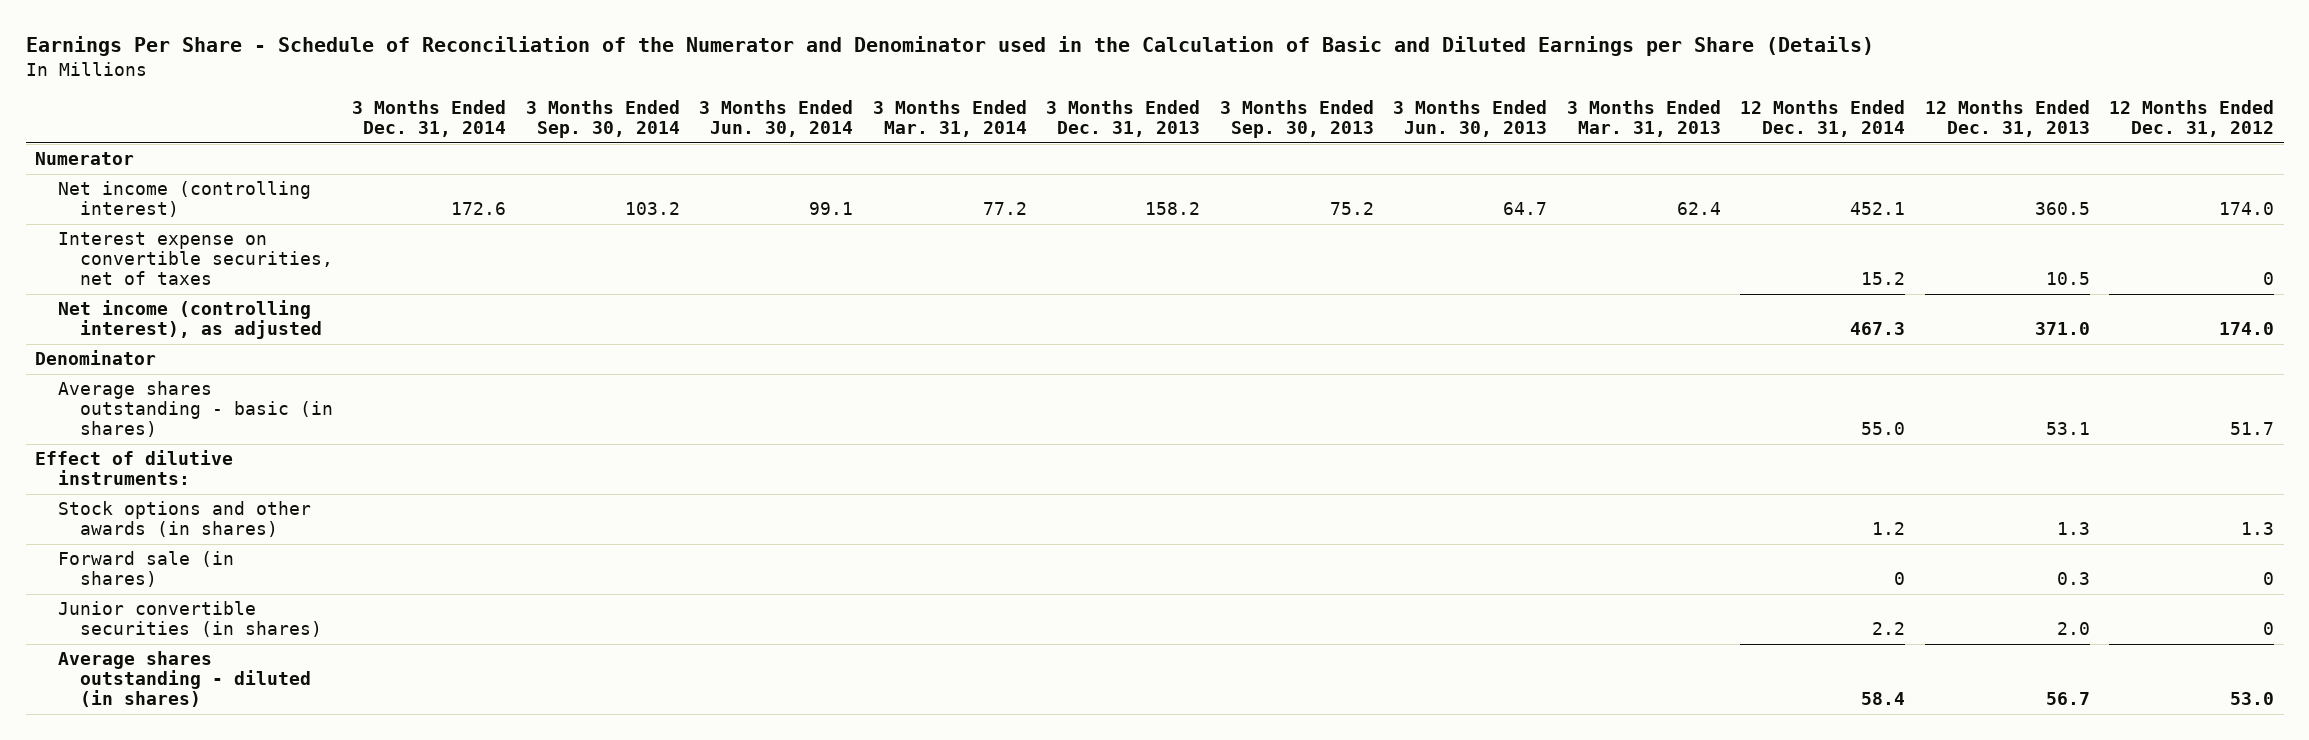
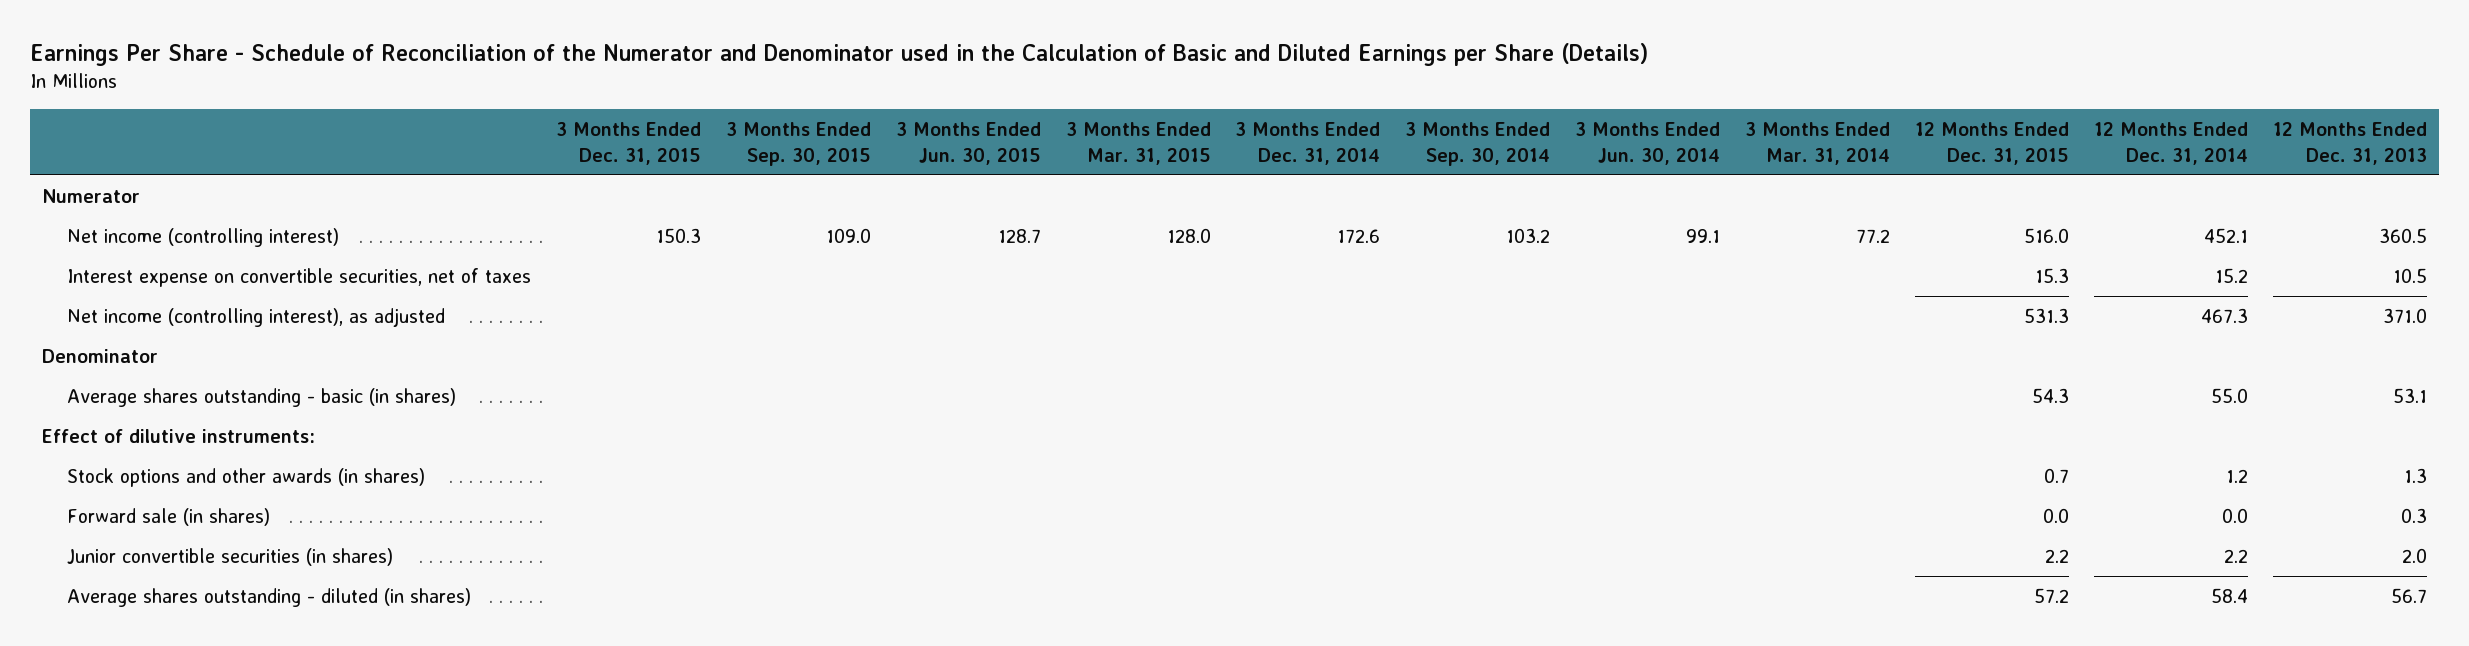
[1046,100,1201,138] 3 Months Ended Dec. 31, 2013 -> none
[1219,100,1374,139] 3 Months Ended Sep. 30, 2013 -> none
[1393,100,1548,138] 3 Months Ended Jun. 30, 2013 -> none
[1566,100,1721,138] 3 Months Ended Mar. 31, 2013 -> none
[2109,100,2275,138] 12 Months Ended Dec. 31, 2012 -> none
none -> [555,121,701,165] 3 Months Ended Dec. 31, 2015
none -> [725,121,871,166] 3 Months Ended Sep. 30, 2015
none -> [895,121,1041,165] 3 Months Ended Jun. 30, 2015
none -> [1065,121,1211,165] 3 Months Ended Mar. 31, 2015
none -> [1914,121,2069,165] 12 Months Ended Dec. 31, 2015
[1894,572,1906,586] 0 -> [2221,507,2248,523] 0.0

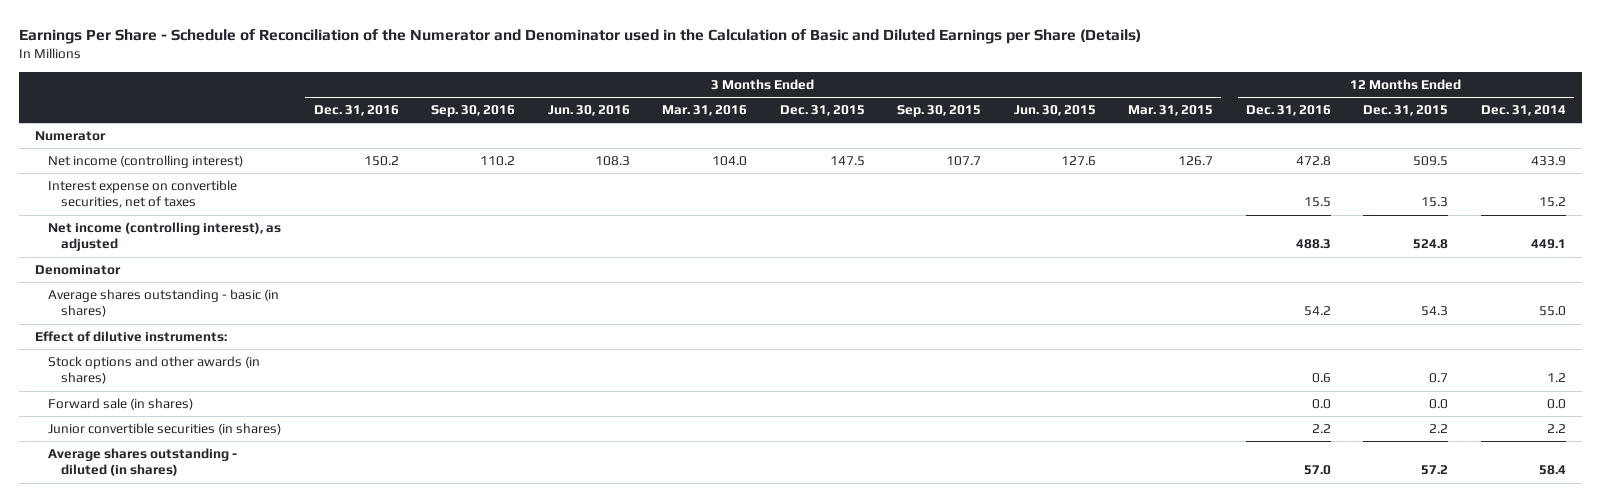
[1235,121,1381,165] 3 Months Ended Dec. 31, 2014 -> none
[1405,121,1551,166] 3 Months Ended Sep. 30, 2014 -> none
[1575,121,1721,165] 3 Months Ended Jun. 30, 2014 -> none
[1745,121,1891,165] 3 Months Ended Mar. 31, 2014 -> none
[2272,121,2427,165] 12 Months Ended Dec. 31, 2013 -> none
none -> [313,105,399,117] Dec. 31, 2016
none -> [431,105,516,118] Sep. 30, 2016
none -> [547,105,630,117] Jun. 30, 2016
none -> [662,105,748,117] Mar. 31, 2016
none -> [1245,105,1331,117] Dec. 31, 2016
[655,227,701,243] 150.3 -> [829,156,865,167] 147.5
[825,227,871,243] 109.0 -> [946,156,982,167] 107.7
[997,228,1041,243] 128.7 -> [1060,156,1096,167] 127.6
[1166,227,1211,243] 128.0 -> [1178,156,1214,167] 126.7
[2023,227,2069,243] 516.0 -> [1413,156,1449,167] 509.5
[2203,227,2248,243] 452.1 -> [1530,156,1566,167] 433.9
[2023,307,2069,323] 531.3 -> [1413,239,1449,250] 524.8
[2200,307,2248,323] 467.3 -> [1530,239,1566,250] 449.1

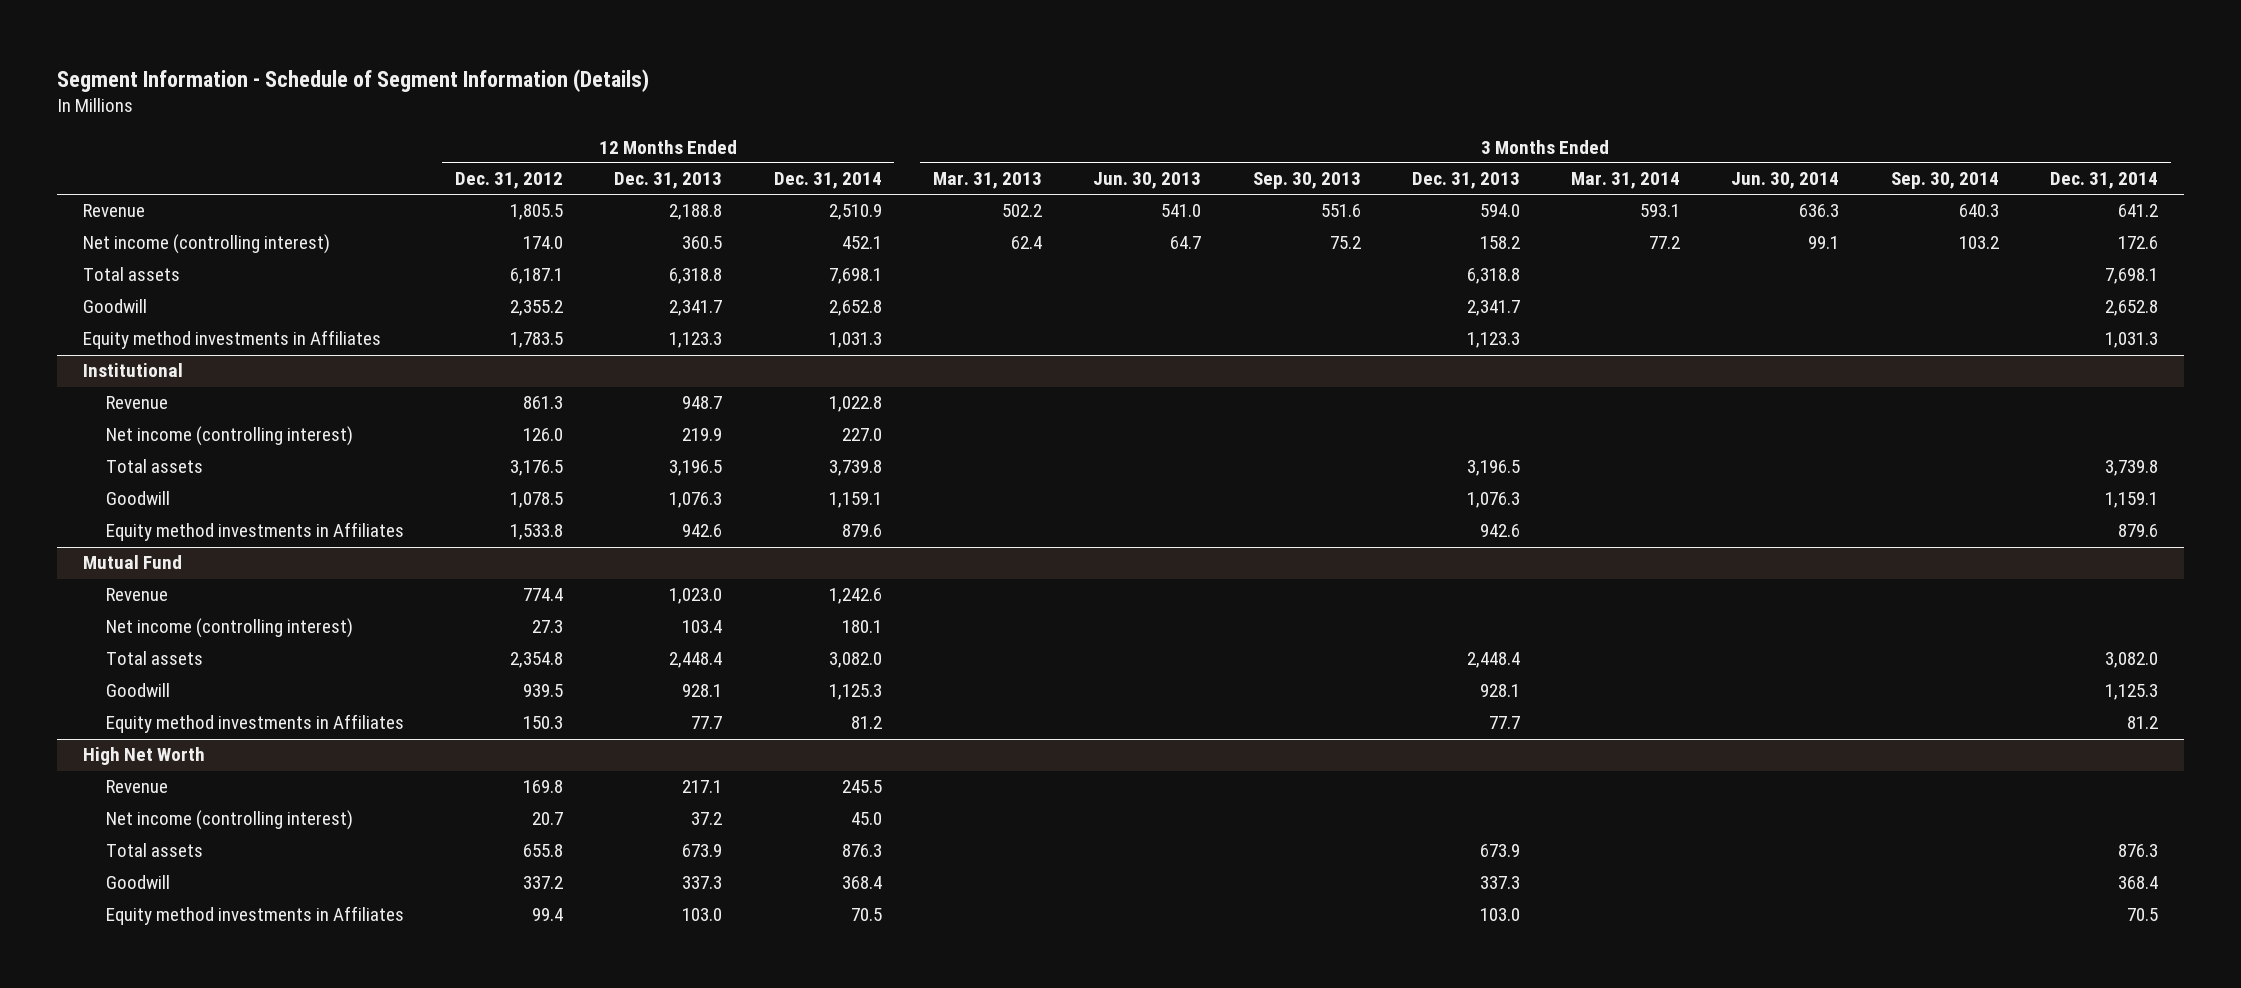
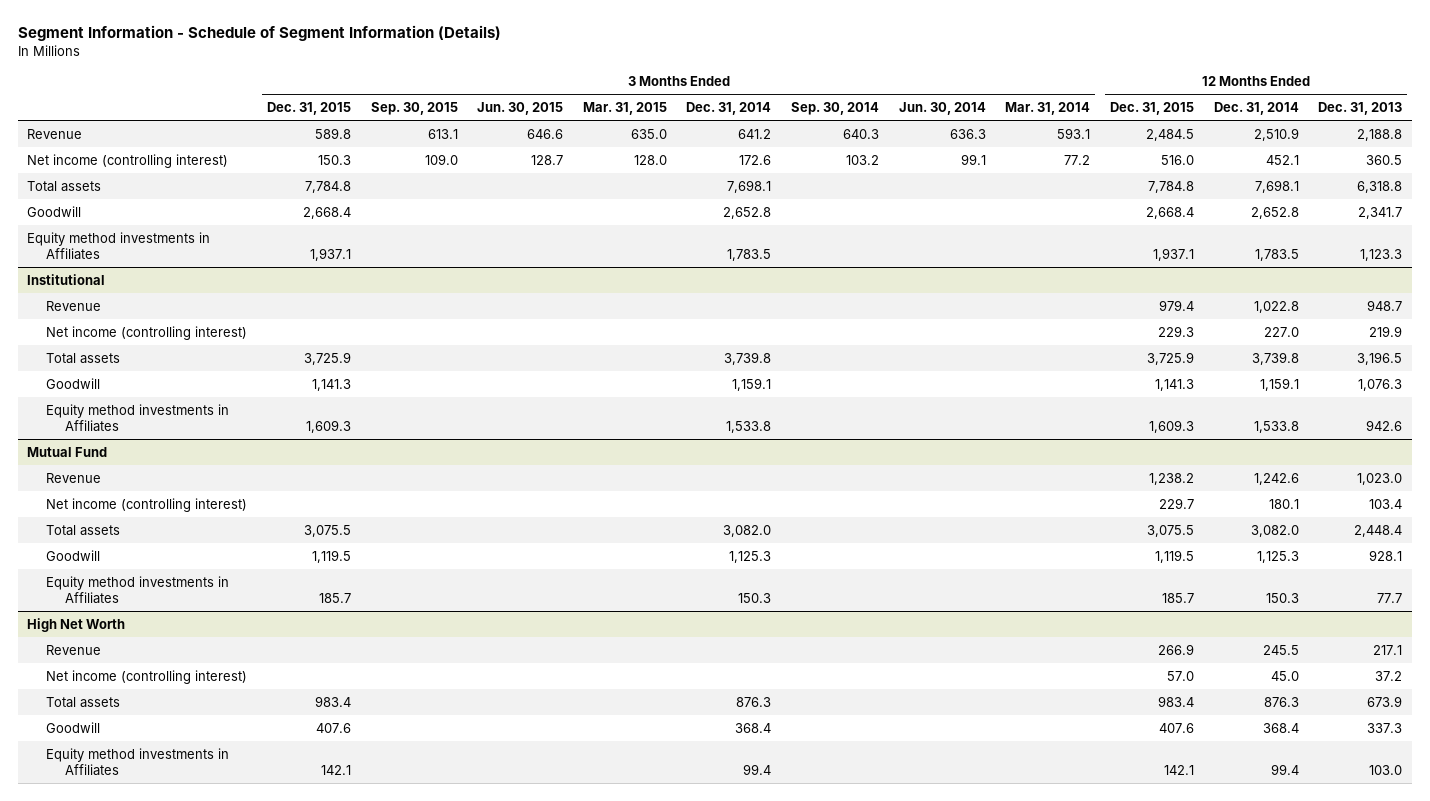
[454,172,563,190] Dec. 31, 2012 -> none
[932,172,1042,190] Mar. 31, 2013 -> none
[1093,172,1202,190] Jun. 30, 2013 -> none
[1252,172,1361,190] Sep. 30, 2013 -> none
[1411,172,1520,190] Dec. 31, 2013 -> none
none -> [266,102,351,116] Dec. 31, 2015
none -> [370,102,458,116] Sep. 30, 2015
none -> [477,102,564,116] Jun. 30, 2015
none -> [582,102,667,116] Mar. 31, 2015
none -> [1109,102,1194,116] Dec. 31, 2015
[828,332,882,349] 1,031.3 -> [1254,248,1299,261] 1,783.5
[2105,332,2159,349] 1,031.3 -> [727,248,772,261] 1,783.5
[841,524,882,538] 879.6 -> [1253,420,1299,433] 1,533.8
[2118,524,2159,538] 879.6 -> [726,420,772,433] 1,533.8
[850,716,882,730] 81.2 -> [1265,592,1299,603] 150.3
[2127,716,2159,730] 81.2 -> [738,592,772,603] 150.3
[850,908,882,922] 70.5 -> [1270,763,1299,775] 99.4
[2127,908,2159,922] 70.5 -> [743,763,772,775] 99.4

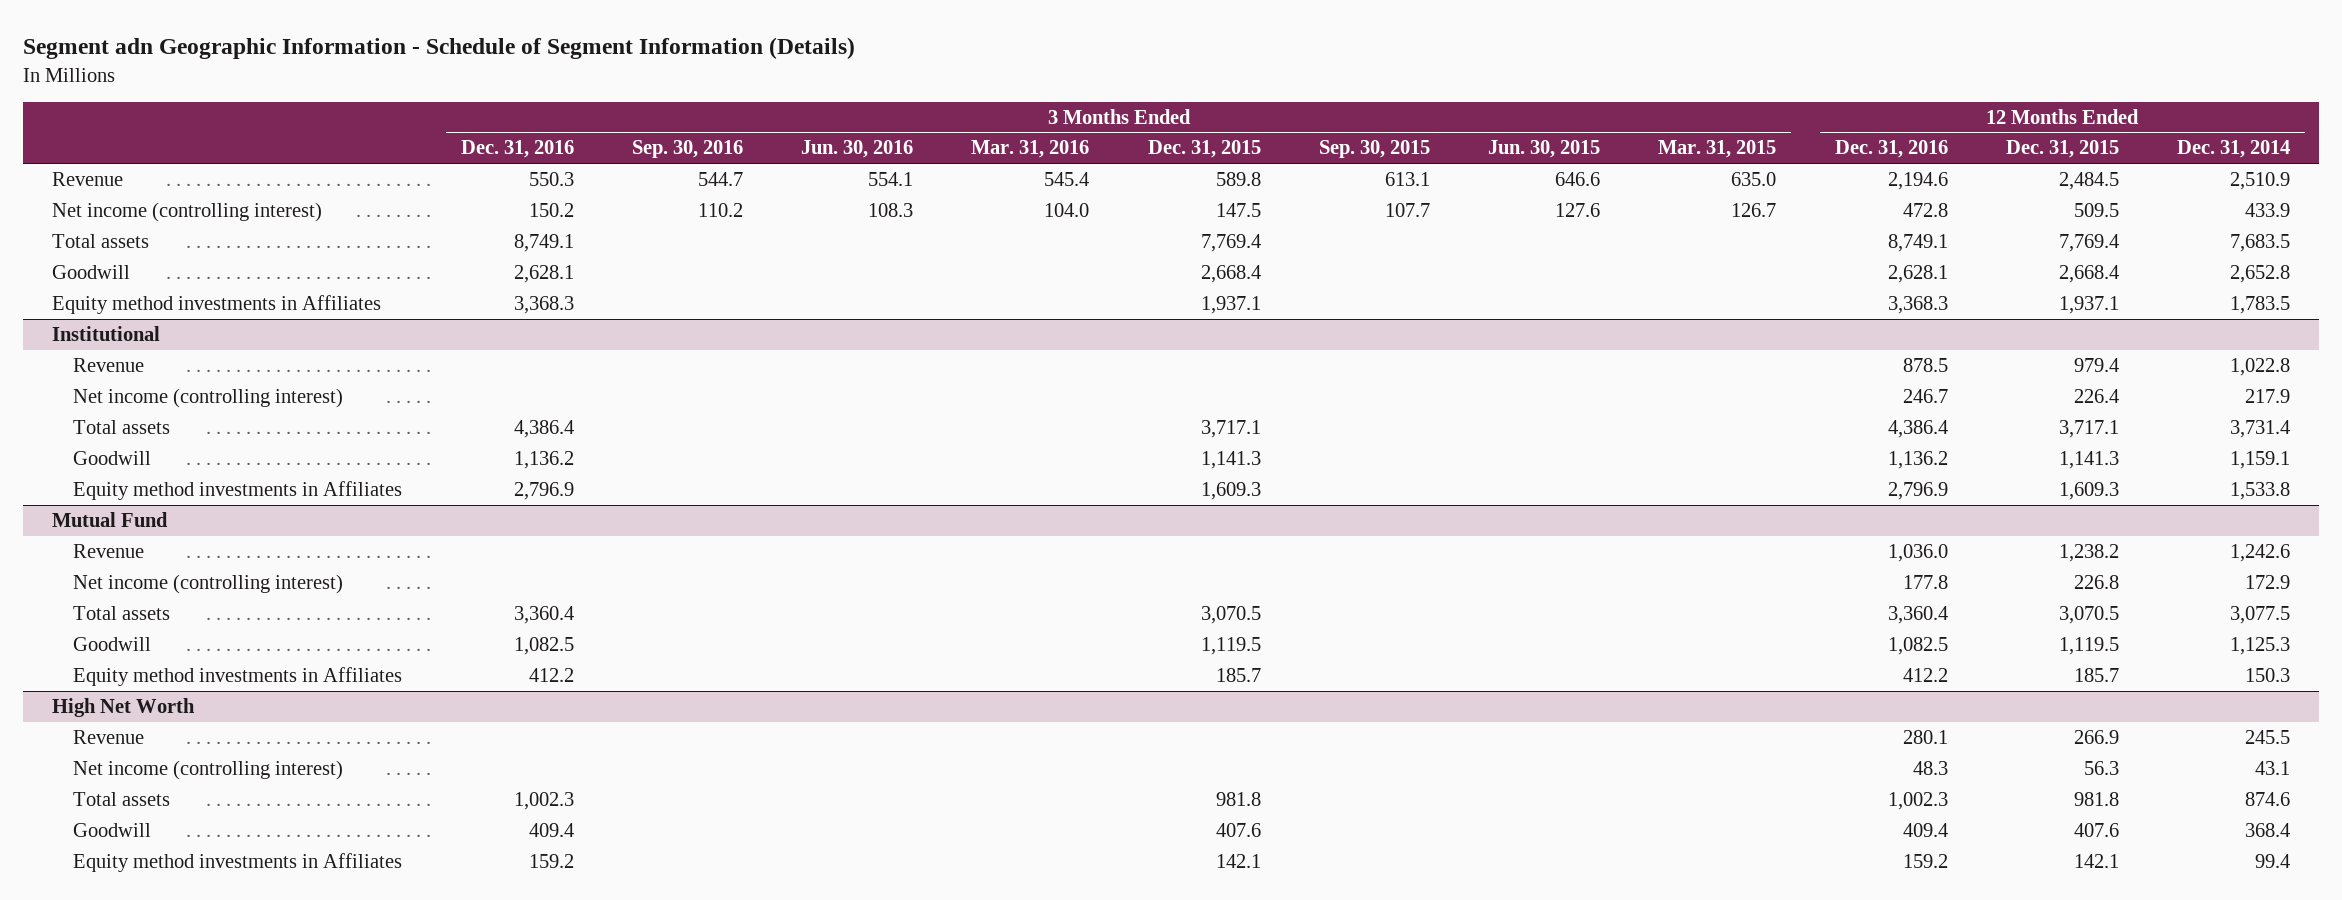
[17,24,501,41] Segment Information - Schedule of Segment Information (Details) -> [22,37,855,60] Segment adn Geographic Information - Schedule of Segment Information (Details)
[686,102,772,116] Dec. 31, 2014 -> none
[791,102,880,116] Sep. 30, 2014 -> none
[898,102,986,116] Jun. 30, 2014 -> none
[1005,102,1091,116] Mar. 31, 2014 -> none
[1318,102,1403,116] Dec. 31, 2013 -> none
none -> [460,140,574,159] Dec. 31, 2016
none -> [631,140,743,159] Sep. 30, 2016
none -> [801,140,914,159] Jun. 30, 2016
none -> [971,140,1090,159] Mar. 31, 2016
none -> [1834,140,1948,159] Dec. 31, 2016
[317,154,351,165] 150.3 -> [1215,202,1261,217] 147.5
[424,153,458,165] 109.0 -> [1384,202,1430,217] 107.7
[531,154,564,165] 128.7 -> [1555,202,1601,217] 127.6
[633,154,667,165] 128.0 -> [1731,202,1777,217] 126.7
[1160,154,1194,165] 516.0 -> [2073,202,2119,217] 509.5
[1265,154,1299,165] 452.1 -> [2245,202,2291,217] 433.9
[304,180,351,193] 7,784.8 -> [1200,233,1261,252] 7,769.4
[1147,180,1194,193] 7,784.8 -> [2058,233,2119,252] 7,769.4
[1254,179,1299,193] 7,698.1 -> [2230,233,2291,252] 7,683.5
[1157,325,1194,337] 229.3 -> [2073,388,2119,403] 226.4
[1263,326,1299,337] 227.0 -> [2245,388,2291,403] 217.9
[303,351,351,365] 3,725.9 -> [1200,419,1261,438] 3,717.1
[1146,351,1194,365] 3,725.9 -> [2058,419,2119,438] 3,717.1
[1251,351,1299,365] 3,739.8 -> [2230,419,2291,438] 3,731.4
[1158,497,1194,509] 229.7 -> [2073,574,2119,589] 226.8
[1268,498,1299,509] 180.1 -> [2245,574,2291,589] 172.9
[303,524,351,537] 3,075.5 -> [1200,605,1261,624] 3,070.5
[1146,524,1194,537] 3,075.5 -> [2058,605,2119,624] 3,070.5
[1250,524,1299,537] 3,082.0 -> [2230,605,2291,624] 3,077.5
[1166,670,1194,681] 57.0 -> [2083,760,2119,775] 56.3
[1270,670,1299,681] 45.0 -> [2255,760,2291,775] 43.1
[314,695,351,707] 983.4 -> [1215,791,1261,806] 981.8
[1157,695,1194,707] 983.4 -> [2073,791,2119,806] 981.8
[1263,696,1299,707] 876.3 -> [2245,791,2291,806] 874.6

